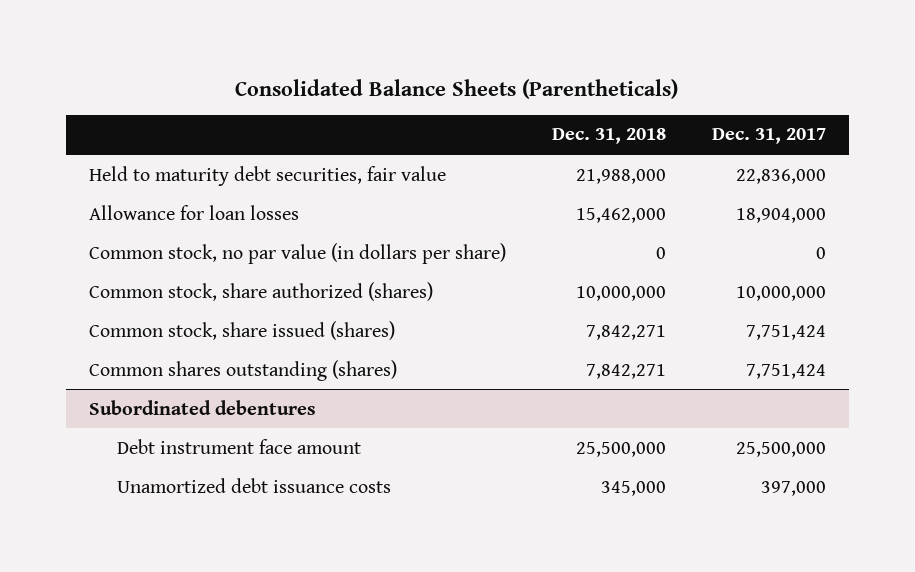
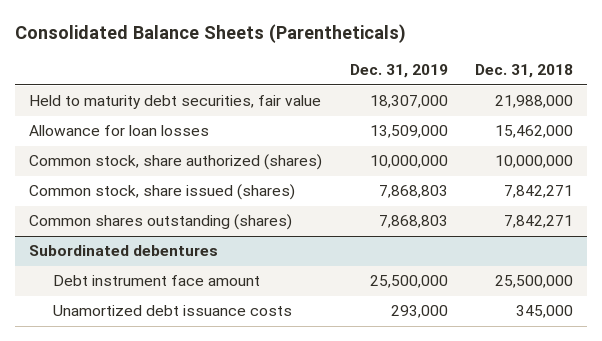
[712,128,827,145] Dec. 31, 2017 -> none
none -> [349,64,448,79] Dec. 31, 2019
[88,242,506,264] Common stock, no par value (in dollars per share) -> none

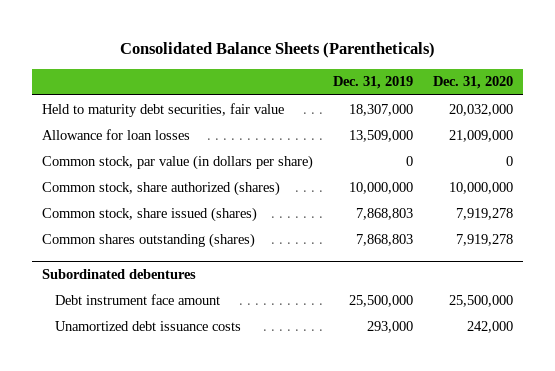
[475,64,574,79] Dec. 31, 2018 -> none
none -> [433,76,514,90] Dec. 31, 2020
none -> [42,154,314,170] Common stock, par value (in dollars per share)

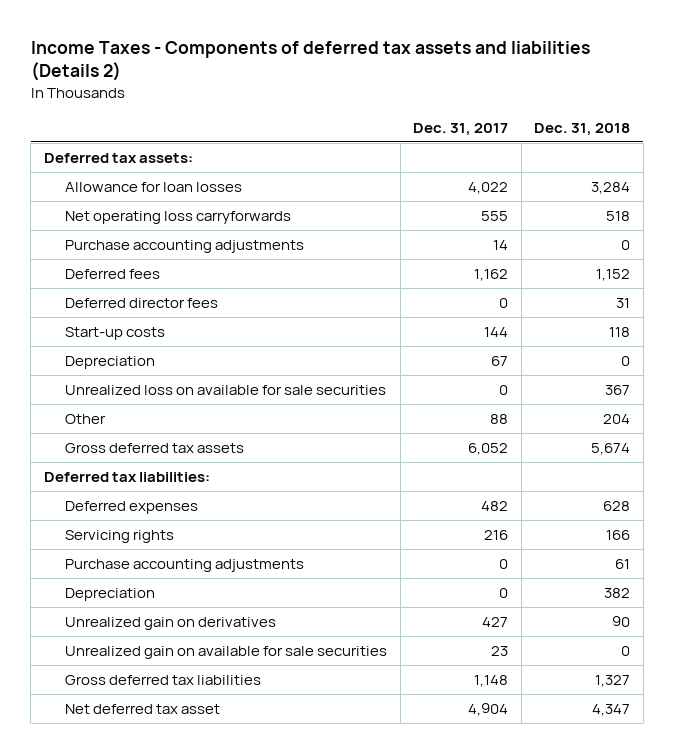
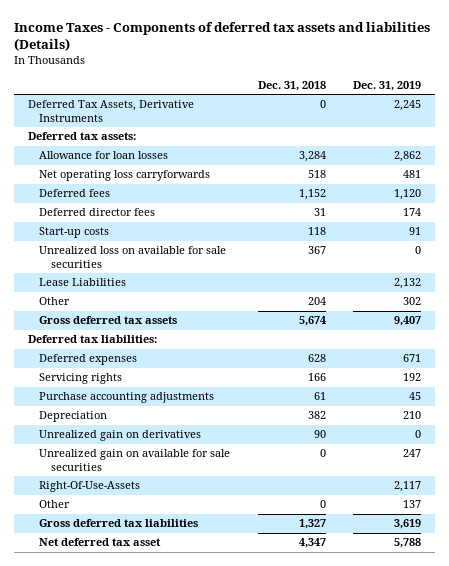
[30,41,590,82] Income Taxes - Components of deferred tax assets and liabilities (Details 2) -> [14,21,431,51] Income Taxes - Components of deferred tax assets and liabilities (Details)
[413,122,509,136] Dec. 31, 2017 -> none
none -> [353,80,422,91] Dec. 31, 2019
none -> [27,100,194,122] Deferred Tax Assets, Derivative Instruments
[65,239,305,253] Purchase accounting adjustments -> none
[65,355,156,369] Depreciation -> none
none -> [39,278,127,287] Lease Liabilities
none -> [39,481,141,493] Right-Of-Use-Assets
none -> [39,500,71,509] Other

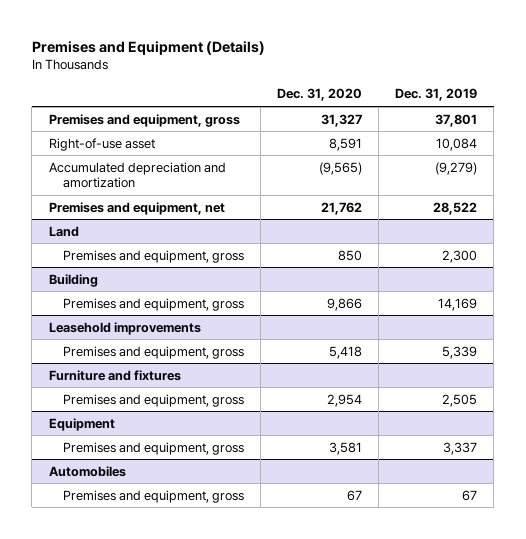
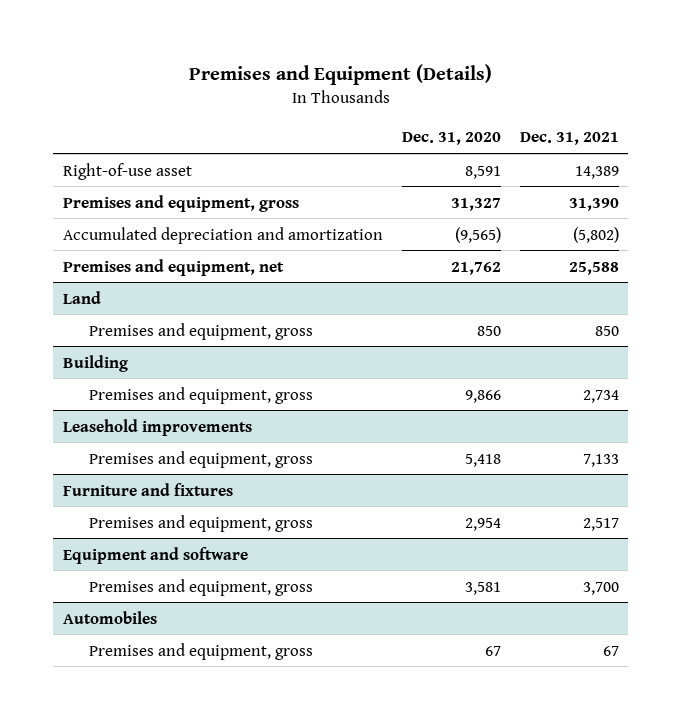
[395,88,478,102] Dec. 31, 2019 -> none
none -> [519,132,619,146] Dec. 31, 2021
[48,113,240,127] Premises and equipment, gross -> [62,194,299,212] Premises and equipment, gross
[48,417,115,431] Equipment -> [62,546,248,564] Equipment and software

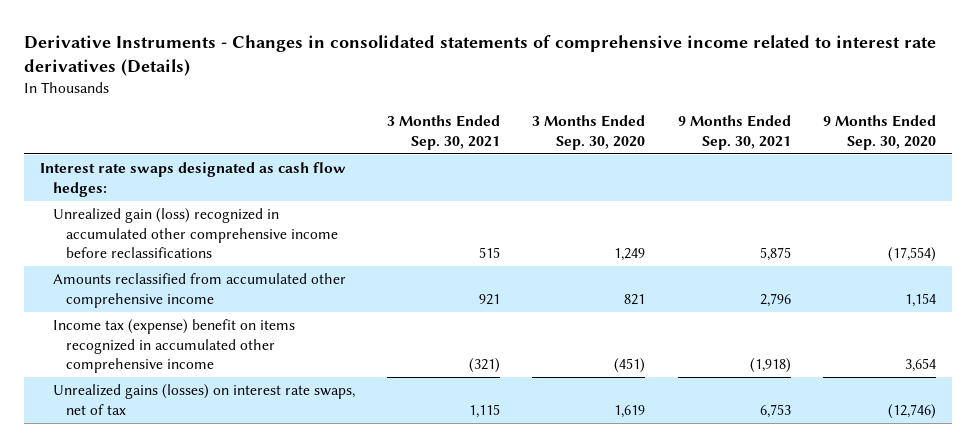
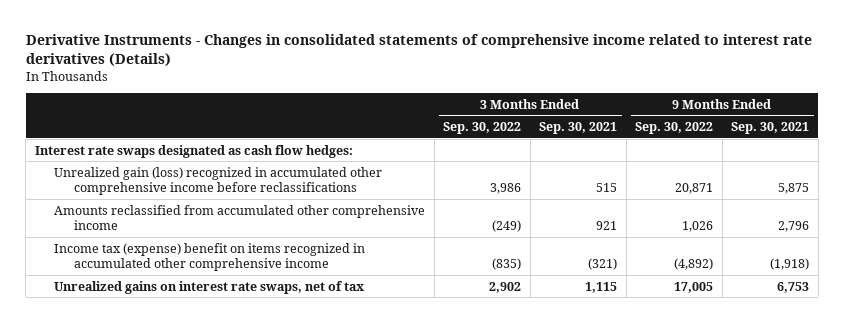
[532,115,646,150] 3 Months Ended Sep. 30, 2020 -> none
[822,115,936,150] 9 Months Ended Sep. 30, 2020 -> none
none -> [443,121,522,134] Sep. 30, 2022
none -> [635,121,714,134] Sep. 30, 2022
[52,383,355,415] Unrealized gains (losses) on interest rate swaps, net of tax -> [54,280,365,294] Unrealized gains on interest rate swaps, net of tax

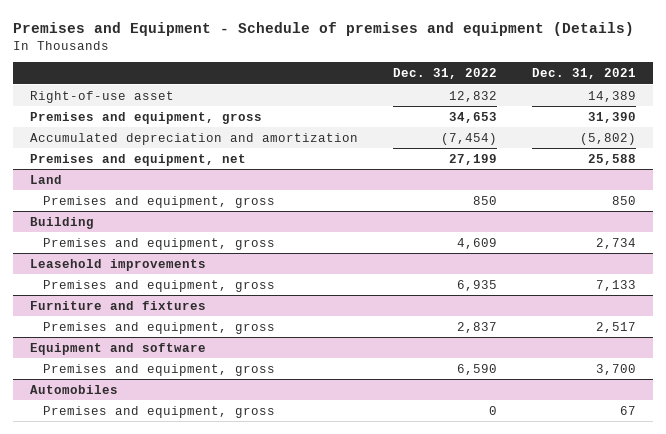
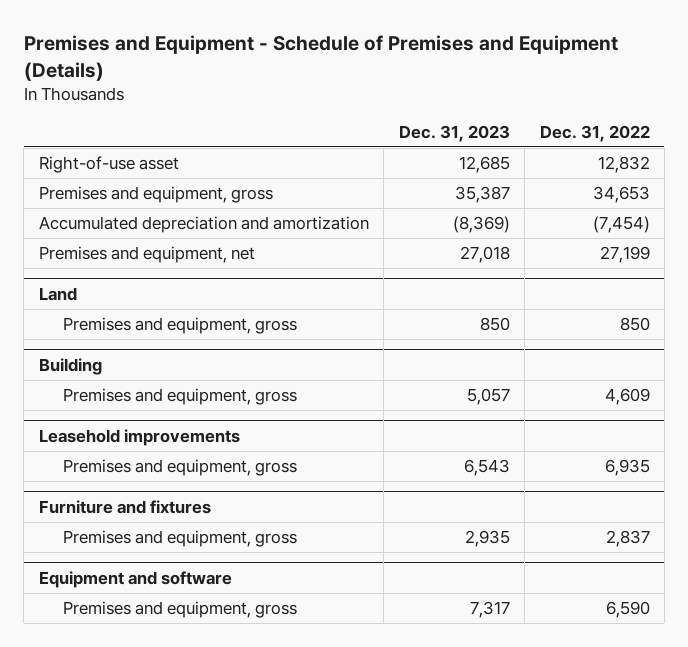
[12,21,634,36] Premises and Equipment - Schedule of premises and equipment (Details) -> [23,35,618,81] Premises and Equipment - Schedule of Premises and Equipment (Details)
[531,68,636,80] Dec. 31, 2021 -> none
none -> [398,124,510,142] Dec. 31, 2023
[30,384,119,394] Automobiles -> none
[42,405,275,418] Premises and equipment, gross -> none

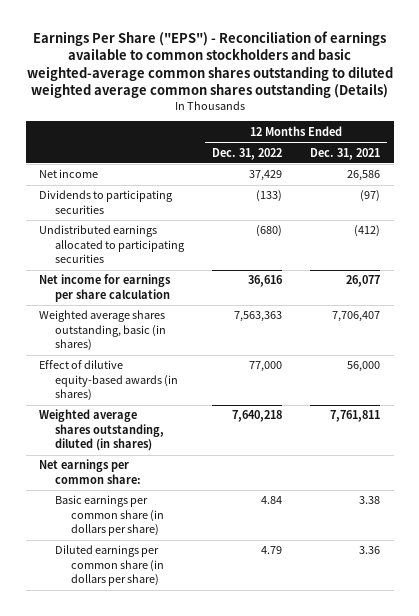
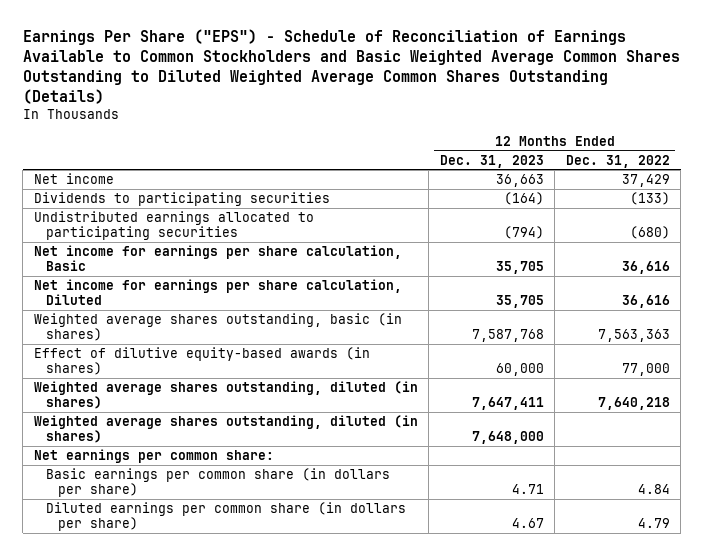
[26,30,393,99] Earnings Per Share ("EPS") - Reconciliation of earnings available to common stockholders and basic weighted-average common shares outstanding to diluted weighted average common shares outstanding (Details) -> [22,29,680,104] Earnings Per Share ("EPS") - Schedule of Reconciliation of Earnings Available to Common Stockholders and Basic Weighted Average Common Shares Outstanding to Diluted Weighted Average Common Shares Outstanding (Details)
[309,147,380,160] Dec. 31, 2021 -> none
none -> [439,154,544,168] Dec. 31, 2023
[39,274,172,302] Net income for earnings per share calculation -> [33,245,402,272] Net income for earnings per share calculation, Basic
none -> [33,279,402,306] Net income for earnings per share calculation, Diluted
none -> [33,415,418,444] Weighted average shares outstanding, diluted (in shares)

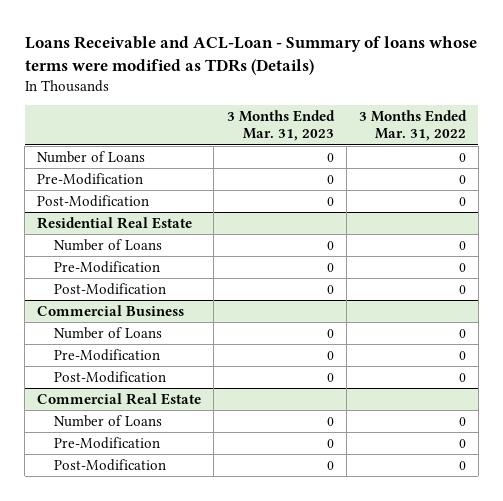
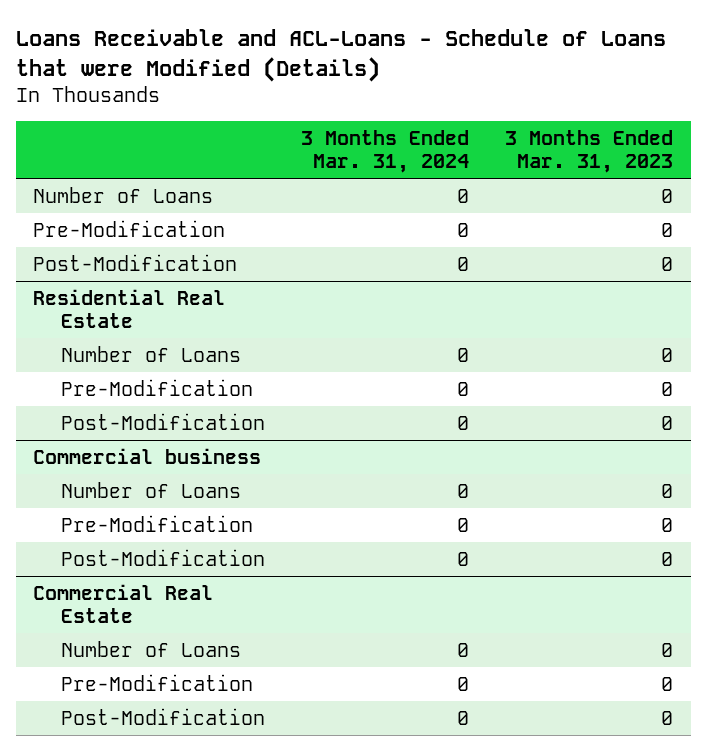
[24,35,477,75] Loans Receivable and ACL-Loan - Summary of loans whose terms were modified as TDRs (Details) -> [15,28,666,82] Loans Receivable and ACL-Loans - Schedule of Loans that were Modified (Details)
[358,110,467,142] 3 Months Ended Mar. 31, 2022 -> none
none -> [301,129,470,173] 3 Months Ended Mar. 31, 2024
[37,304,185,316] Commercial Business -> [33,447,262,464] Commercial business

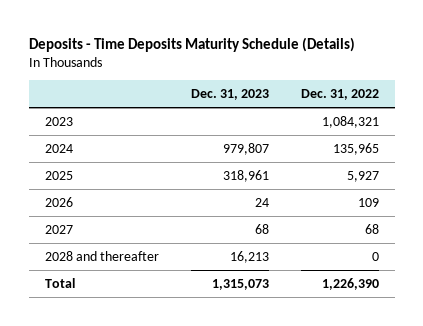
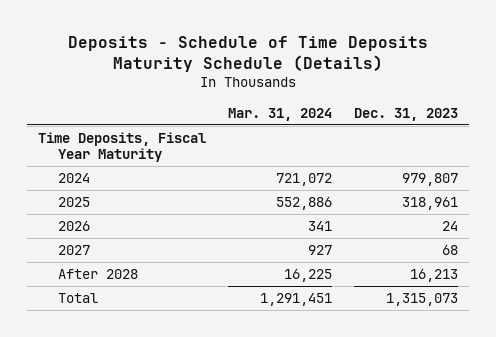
[28,37,355,53] Deposits - Time Deposits Maturity Schedule (Details) -> [68,36,429,73] Deposits - Schedule of Time Deposits Maturity Schedule (Details)
[300,89,379,101] Dec. 31, 2022 -> none
none -> [228,107,333,121] Mar. 31, 2024
[44,116,73,126] 2023 -> none
none -> [38,132,207,162] Time Deposits, Fiscal Year Maturity
[44,250,159,261] 2028 and thereafter -> [58,269,139,280] After 2028

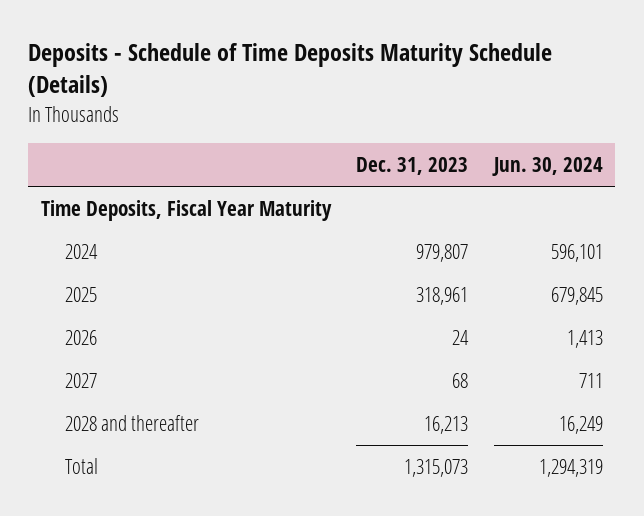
[228,107,333,121] Mar. 31, 2024 -> none
none -> [491,156,603,176] Jun. 30, 2024
[58,269,139,280] After 2028 -> [65,415,200,432] 2028 and thereafter

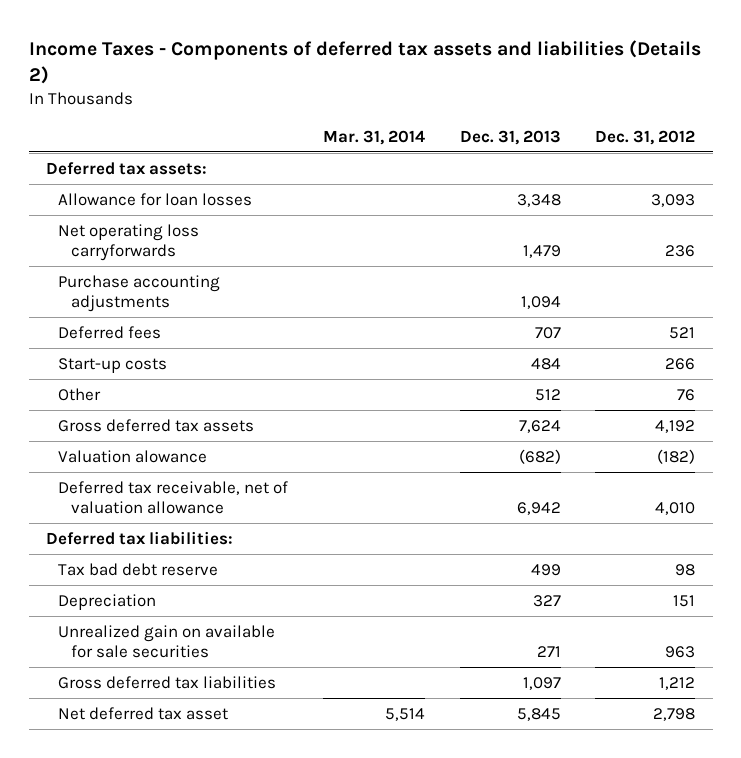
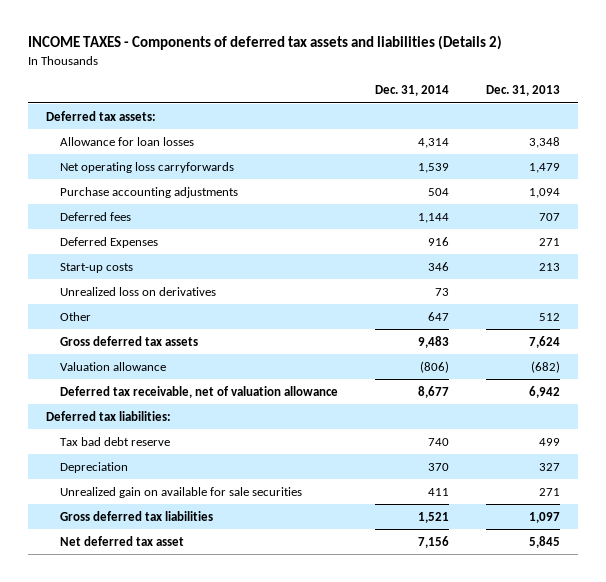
[28,39,701,85] Income Taxes - Components of deferred tax assets and liabilities (Details 2) -> [27,35,502,51] INCOME TAXES - Components of deferred tax assets and liabilities (Details 2)
[322,129,425,145] Mar. 31, 2014 -> none
[595,129,696,145] Dec. 31, 2012 -> none
none -> [374,84,449,96] Dec. 31, 2014
none -> [59,236,158,248] Deferred Expenses
[530,357,561,370] 484 -> [538,262,560,271] 213
none -> [59,286,216,296] Unrealized loss on derivatives
[58,449,208,463] Valuation alowance -> [59,361,166,371] Valuation allowance

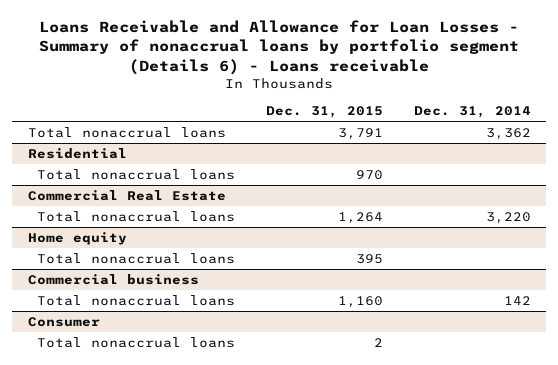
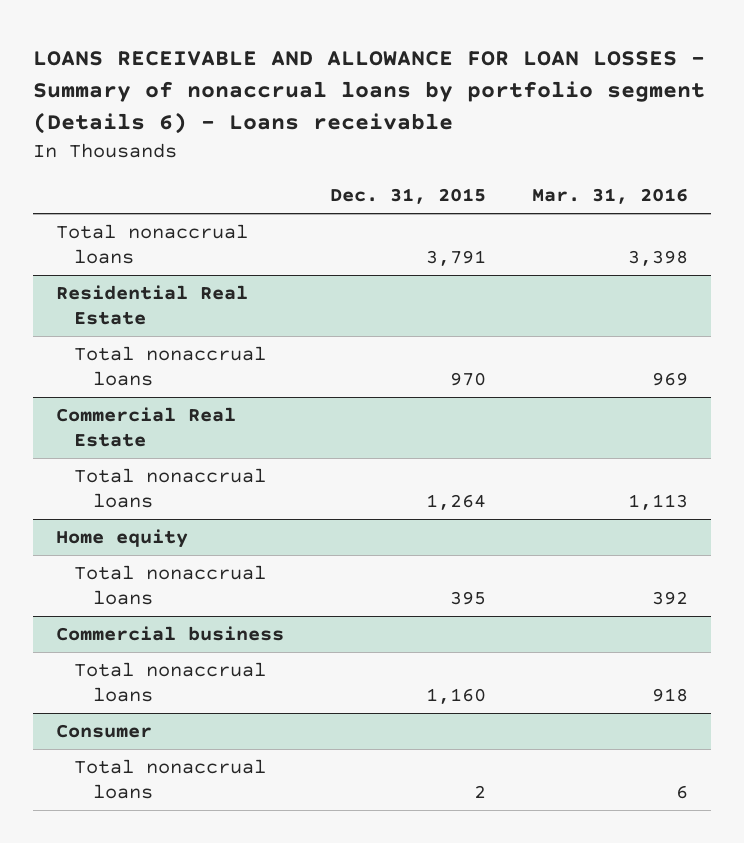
[39,19,520,75] Loans Receivable and Allowance for Loan Losses - Summary of nonaccrual loans by portfolio segment (Details 6) - Loans receivable -> [33,51,706,135] LOANS RECEIVABLE AND ALLOWANCE FOR LOAN LOSSES - Summary of nonaccrual loans by portfolio segment (Details 6) - Loans receivable
[413,106,531,119] Dec. 31, 2014 -> none
none -> [532,188,689,205] Mar. 31, 2016
[27,147,127,159] Residential -> [56,285,249,326] Residential Real Estate

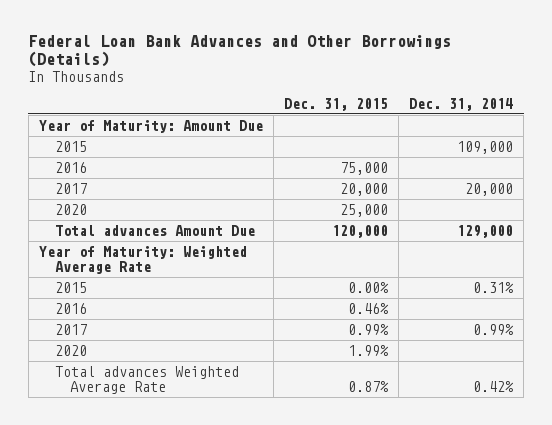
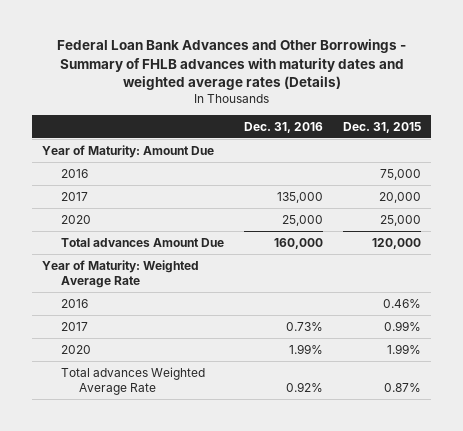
[28,34,452,68] Federal Loan Bank Advances and Other Borrowings (Details) -> [56,39,406,91] Federal Loan Bank Advances and Other Borrowings - Summary of FHLB advances with maturity dates and weighted average rates (Details)
[409,98,514,112] Dec. 31, 2014 -> none
none -> [243,121,323,133] Dec. 31, 2016
[54,140,87,152] 2015 -> none
[54,281,87,293] 2015 -> none

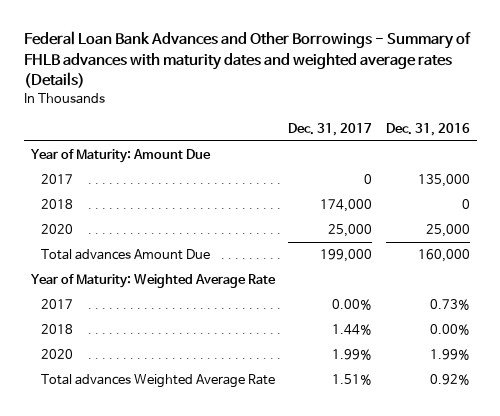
[343,121,422,133] Dec. 31, 2015 -> none
none -> [288,122,373,136] Dec. 31, 2017
[60,168,88,178] 2016 -> none
none -> [40,199,73,210] 2018
[60,298,88,308] 2016 -> none
none -> [40,324,73,335] 2018

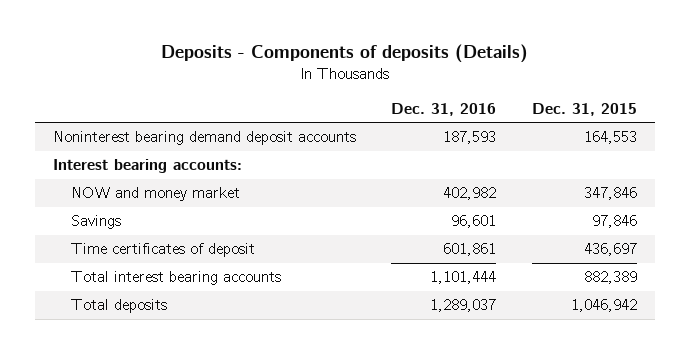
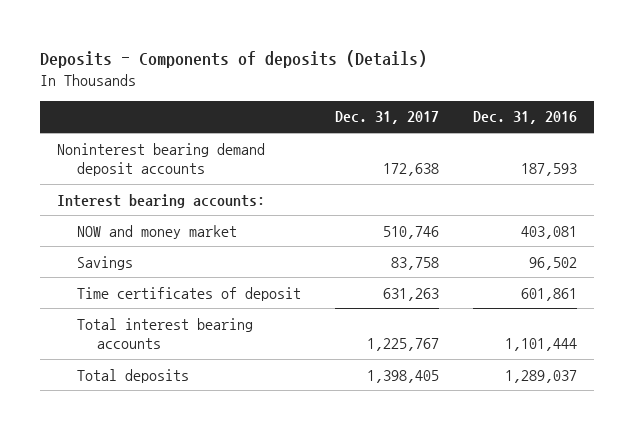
[532,102,638,116] Dec. 31, 2015 -> none
none -> [335,111,440,125] Dec. 31, 2017
[443,187,497,201] 402,982 -> [521,225,578,239] 403,081
[451,215,497,229] 96,601 -> [529,256,578,270] 96,502

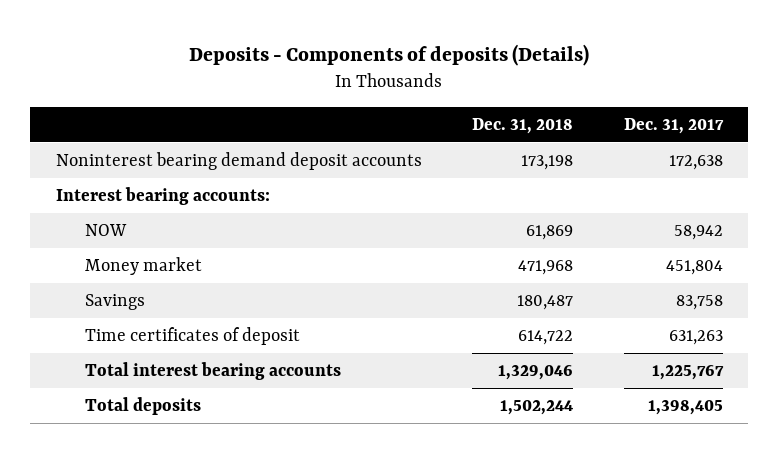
[473,111,578,125] Dec. 31, 2016 -> none
none -> [472,117,574,134] Dec. 31, 2018
[77,224,238,239] NOW and money market -> [85,224,128,237] NOW
[383,225,440,239] 510,746 -> [673,225,723,241] 58,942
none -> [85,257,203,276] Money market

